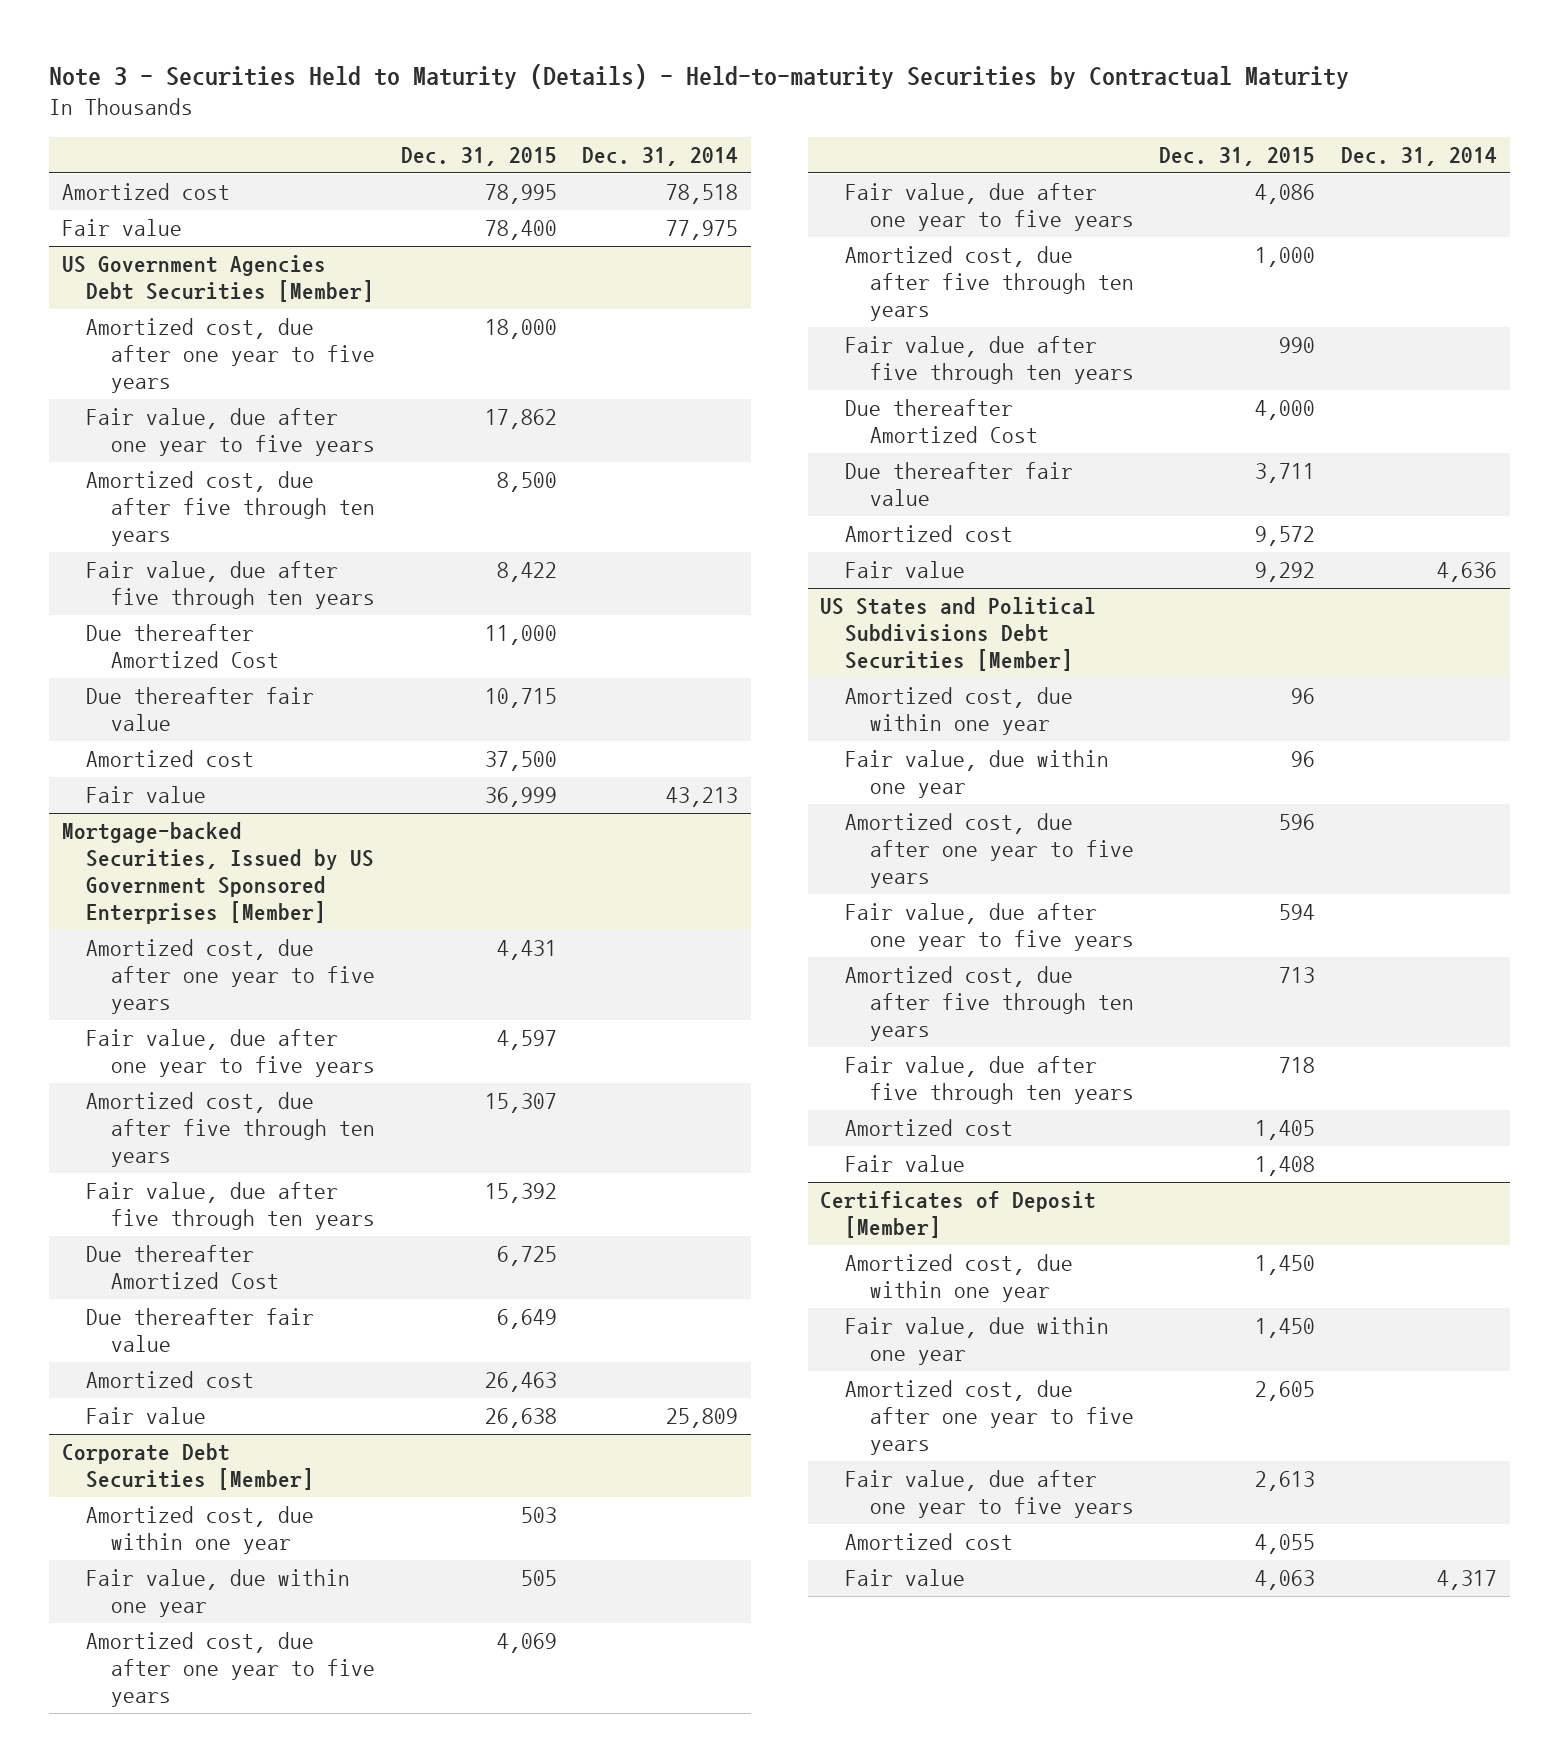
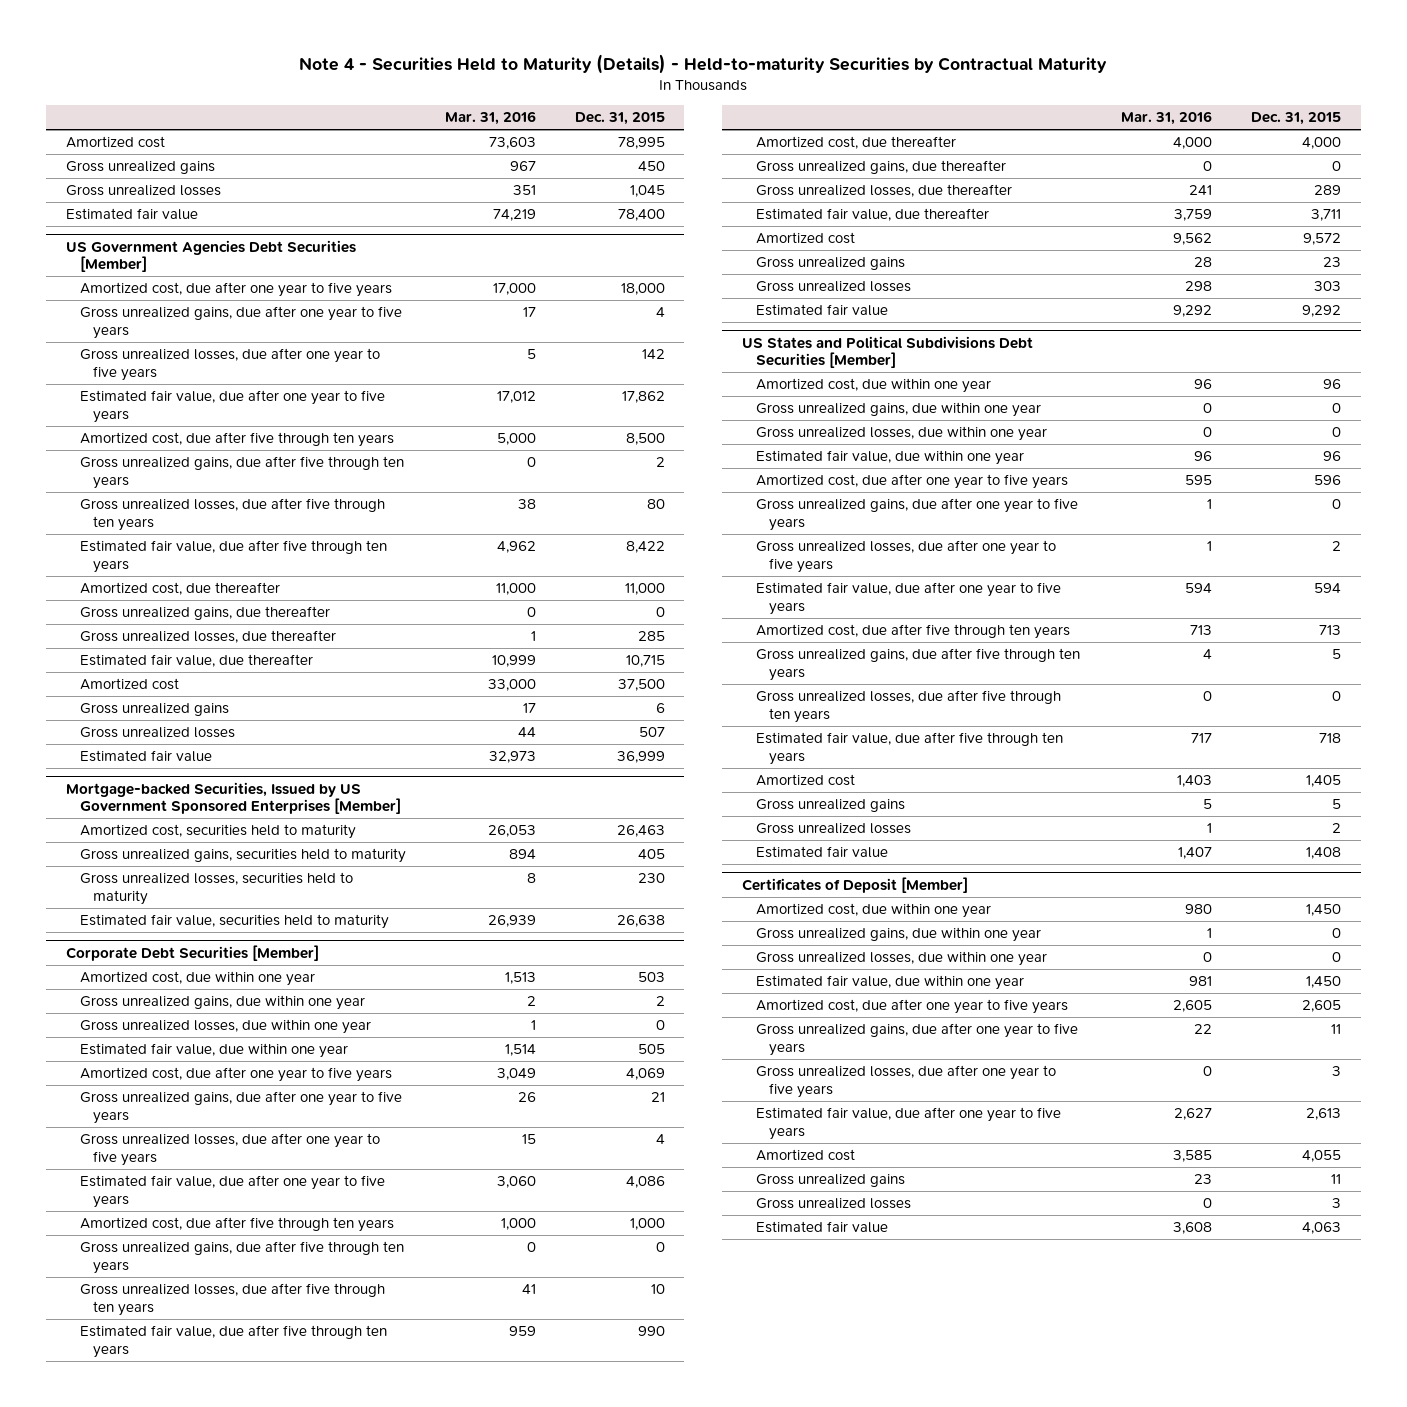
[48,63,1349,89] Note 3 - Securities Held to Maturity (Details) - Held-to-maturity Securities by Contractual Maturity -> [299,53,1108,74] Note 4 - Securities Held to Maturity (Details) - Held-to-maturity Securities by Contractual Maturity
[582,147,739,167] Dec. 31, 2014 -> none
none -> [444,111,536,126] Mar. 31, 2016
none -> [65,161,215,175] Gross unrealized gains
none -> [65,185,221,197] Gross unrealized losses
[61,219,182,237] Fair value -> [65,208,198,221] Estimated fair value
none -> [79,306,402,339] Gross unrealized gains, due after one year to five years
none -> [79,348,380,381] Gross unrealized losses, due after one year to five years
[86,408,376,457] Fair value, due after one year to five years -> [79,390,385,423] Estimated fair value, due after one year to five years
none -> [79,456,404,489] Gross unrealized gains, due after five through ten years
none -> [79,498,385,531] Gross unrealized losses, due after five through ten years
[86,561,376,610] Fair value, due after five through ten years -> [79,540,387,573] Estimated fair value, due after five through ten years
[86,624,280,669] Due thereafter Amortized Cost -> [79,582,280,596] Amortized cost, due thereafter
none -> [79,606,330,621] Gross unrealized gains, due thereafter
none -> [79,630,336,644] Gross unrealized losses, due thereafter
[86,687,315,732] Due thereafter fair value -> [79,654,313,668] Estimated fair value, due thereafter
none -> [79,703,229,717] Gross unrealized gains
none -> [79,727,235,739] Gross unrealized losses
[86,786,207,804] Fair value -> [79,750,212,763] Estimated fair value
[86,939,376,1015] Amortized cost, due after one year to five years -> none
[86,1029,376,1078] Fair value, due after one year to five years -> none
[86,1092,376,1168] Amortized cost, due after five through ten years -> none
[86,1182,376,1231] Fair value, due after five through ten years -> none
[86,1245,280,1290] Due thereafter Amortized Cost -> none
[86,1308,315,1353] Due thereafter fair value -> none
[86,1371,255,1389] Amortized cost -> [79,824,356,840] Amortized cost, securities held to maturity
none -> [79,848,406,864] Gross unrealized gains, securities held to maturity
none -> [79,872,353,905] Gross unrealized losses, securities held to maturity
[86,1407,207,1425] Fair value -> [79,914,389,930] Estimated fair value, securities held to maturity
none -> [79,995,365,1011] Gross unrealized gains, due within one year
none -> [79,1019,371,1035] Gross unrealized losses, due within one year
[86,1569,351,1618] Fair value, due within one year -> [79,1043,348,1059] Estimated fair value, due within one year
none -> [79,1091,402,1124] Gross unrealized gains, due after one year to five years
none -> [79,1133,380,1166] Gross unrealized losses, due after one year to five years
[845,183,1134,232] Fair value, due after one year to five years -> [79,1175,385,1208] Estimated fair value, due after one year to five years
none -> [79,1241,404,1274] Gross unrealized gains, due after five through ten years
none -> [79,1283,385,1316] Gross unrealized losses, due after five through ten years
[845,336,1134,385] Fair value, due after five through ten years -> [79,1325,387,1358] Estimated fair value, due after five through ten years
[845,399,1038,444] Due thereafter Amortized Cost -> [755,136,956,150] Amortized cost, due thereafter
none -> [755,160,1006,175] Gross unrealized gains, due thereafter
none -> [755,184,1012,198] Gross unrealized losses, due thereafter
[845,462,1074,507] Due thereafter fair value -> [755,208,989,222] Estimated fair value, due thereafter
none -> [755,257,905,271] Gross unrealized gains
none -> [755,281,911,293] Gross unrealized losses
[845,561,966,579] Fair value -> [755,304,888,317] Estimated fair value
none -> [755,402,1041,418] Gross unrealized gains, due within one year
none -> [755,426,1047,442] Gross unrealized losses, due within one year
[845,750,1110,799] Fair value, due within one year -> [755,450,1024,466] Estimated fair value, due within one year
none -> [755,498,1078,531] Gross unrealized gains, due after one year to five years
none -> [755,540,1056,573] Gross unrealized losses, due after one year to five years
[845,903,1134,952] Fair value, due after one year to five years -> [755,582,1061,615] Estimated fair value, due after one year to five years
none -> [755,648,1080,681] Gross unrealized gains, due after five through ten years
none -> [755,690,1061,723] Gross unrealized losses, due after five through ten years
[845,1056,1134,1105] Fair value, due after five through ten years -> [755,732,1063,765] Estimated fair value, due after five through ten years
none -> [755,799,905,813] Gross unrealized gains
none -> [755,823,911,835] Gross unrealized losses
[845,1155,966,1173] Fair value -> [755,846,888,859] Estimated fair value
none -> [755,927,1041,943] Gross unrealized gains, due within one year
none -> [755,951,1047,967] Gross unrealized losses, due within one year
[845,1317,1110,1366] Fair value, due within one year -> [755,975,1024,991] Estimated fair value, due within one year
none -> [755,1023,1078,1056] Gross unrealized gains, due after one year to five years
none -> [755,1065,1056,1098] Gross unrealized losses, due after one year to five years
[845,1470,1134,1519] Fair value, due after one year to five years -> [755,1107,1061,1140] Estimated fair value, due after one year to five years
none -> [755,1174,905,1188] Gross unrealized gains
none -> [755,1198,911,1210] Gross unrealized losses
[845,1569,966,1587] Fair value -> [755,1221,888,1234] Estimated fair value

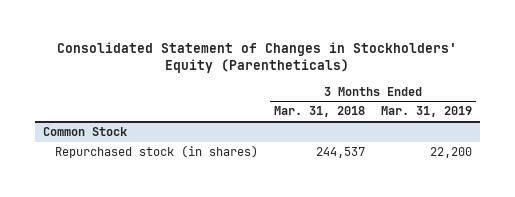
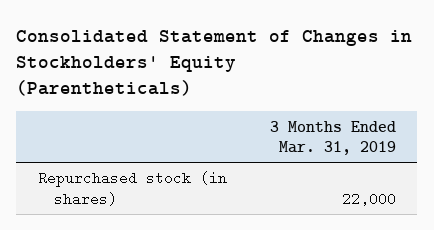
[273,106,365,118] Mar. 31, 2018 -> none
[43,126,128,136] Common Stock -> none
[429,146,472,158] 22,200 -> [341,191,396,206] 22,000

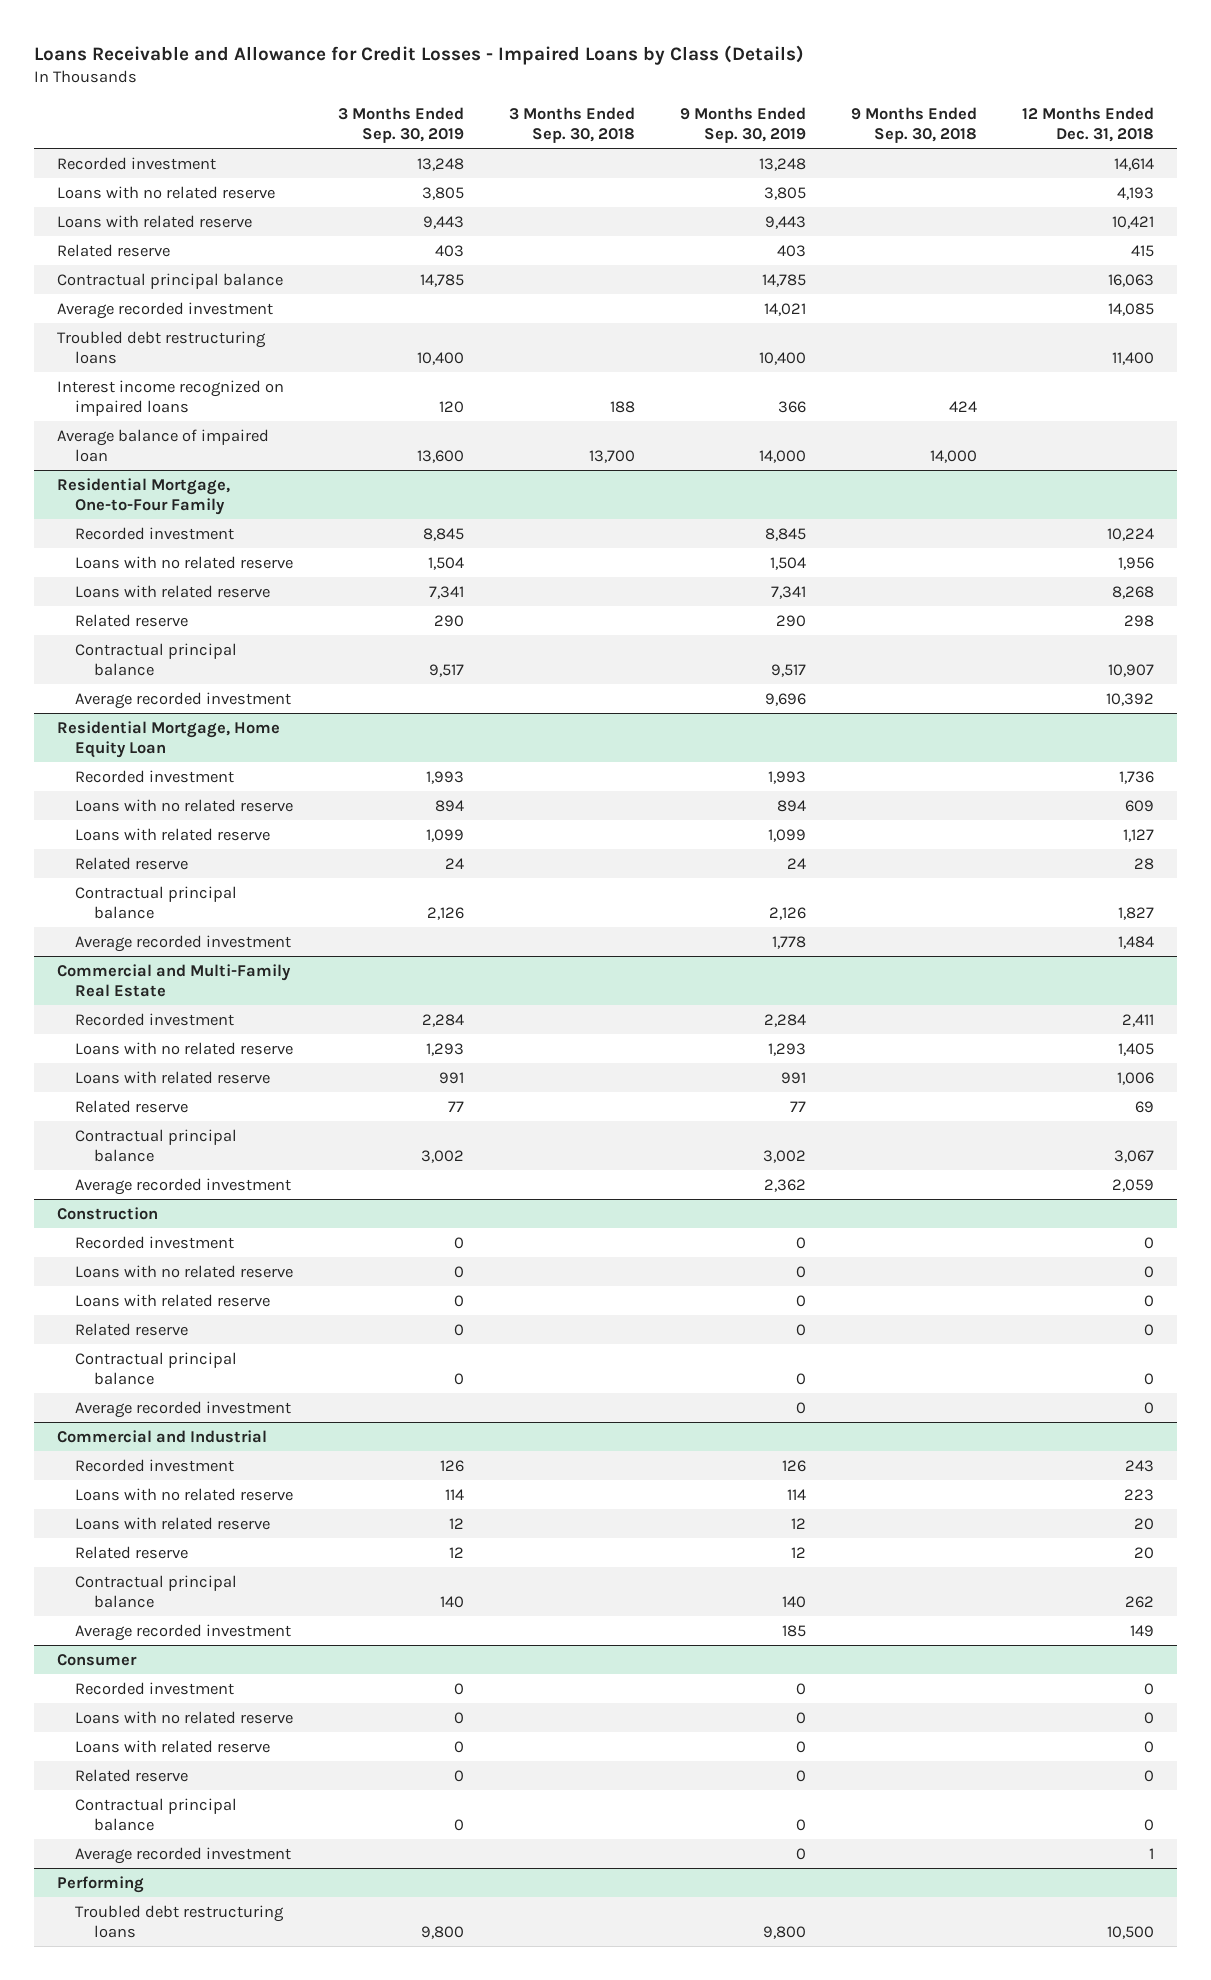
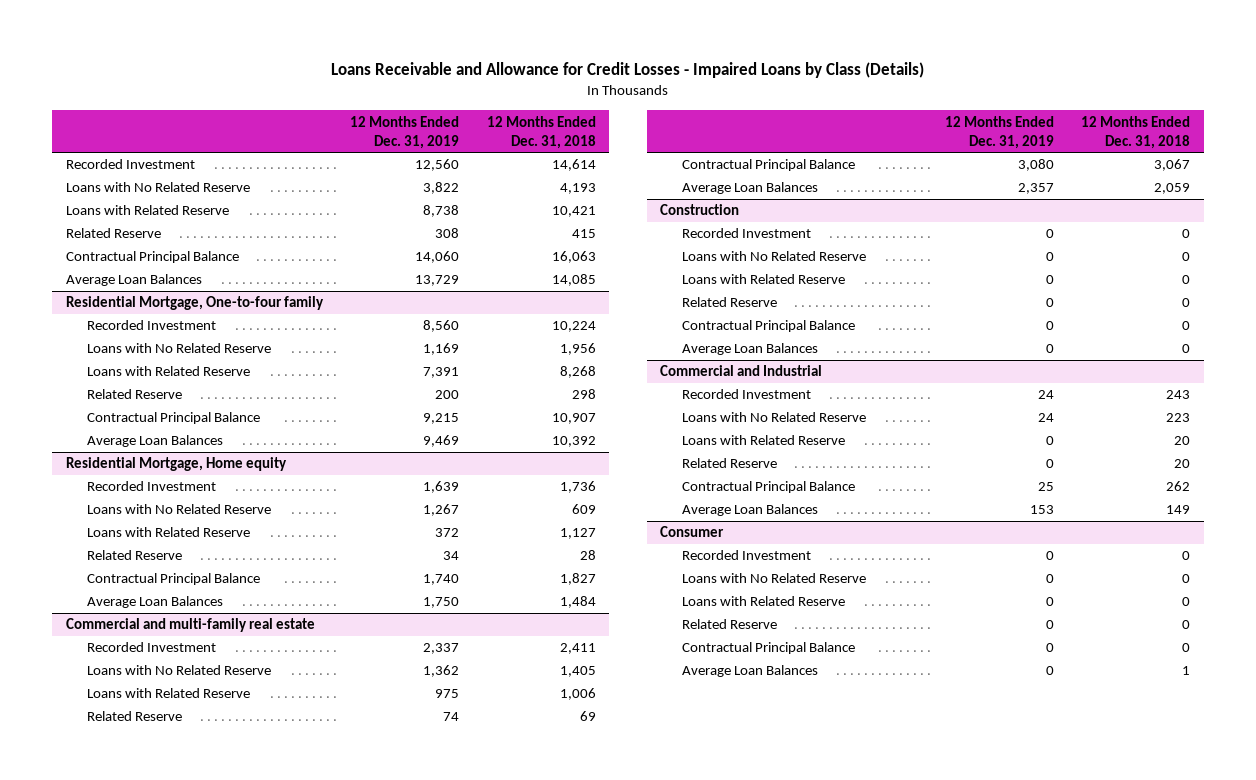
[338,106,465,143] 3 Months Ended Sep. 30, 2019 -> none
[509,106,636,143] 3 Months Ended Sep. 30, 2018 -> none
[680,106,807,143] 9 Months Ended Sep. 30, 2019 -> none
[851,106,978,143] 9 Months Ended Sep. 30, 2018 -> none
none -> [350,115,460,149] 12 Months Ended Dec. 31, 2019
[56,330,266,364] Troubled debt restructuring loans -> none
[56,379,284,416] Interest income recognized on impaired loans -> none
[56,428,269,462] Average balance of impaired loan -> none
[56,156,216,170] Recorded investment -> [65,159,195,170] Recorded Investment
[56,185,275,199] Loans with no related reserve -> [65,182,250,193] Loans with No Related Reserve
[56,214,252,228] Loans with related reserve -> [65,205,229,216] Loans with Related Reserve
[56,243,170,257] Related reserve -> [65,228,161,239] Related Reserve
[56,272,283,289] Contractual principal balance -> [65,251,239,264] Contractual Principal Balance
[56,301,273,319] Average recorded investment -> [65,274,202,287] Average Loan Balances
[56,477,230,515] Residential Mortgage, One-to-Four Family -> [65,296,324,311] Residential Mortgage, One-to-four family
[75,526,235,540] Recorded investment -> [87,320,217,331] Recorded Investment
[75,555,294,569] Loans with no related reserve -> [87,343,272,354] Loans with No Related Reserve
[75,584,271,598] Loans with related reserve -> [87,366,251,377] Loans with Related Reserve
[75,613,189,627] Related reserve -> [87,389,183,400] Related Reserve
[75,642,238,676] Contractual principal balance -> [87,412,261,425] Contractual Principal Balance
[75,691,292,709] Average recorded investment -> [87,435,224,448] Average Loan Balances
[56,720,280,758] Residential Mortgage, Home Equity Loan -> [65,457,287,472] Residential Mortgage, Home equity
[75,769,235,783] Recorded investment -> [87,481,217,492] Recorded Investment
[75,798,294,812] Loans with no related reserve -> [87,504,272,515] Loans with No Related Reserve
[75,827,271,841] Loans with related reserve -> [87,527,251,538] Loans with Related Reserve
[75,856,189,870] Related reserve -> [87,550,183,561] Related Reserve
[75,885,238,919] Contractual principal balance -> [87,573,261,586] Contractual Principal Balance
[75,934,292,952] Average recorded investment -> [87,596,224,609] Average Loan Balances
[56,963,291,997] Commercial and Multi-Family Real Estate -> [65,618,315,633] Commercial and multi-family real estate
[75,1012,235,1026] Recorded investment -> [87,642,217,653] Recorded Investment
[75,1041,294,1055] Loans with no related reserve -> [87,665,272,676] Loans with No Related Reserve
[75,1070,271,1084] Loans with related reserve -> [87,688,251,699] Loans with Related Reserve
[75,1099,189,1113] Related reserve -> [87,711,183,722] Related Reserve
[75,1128,238,1162] Contractual principal balance -> [681,159,855,172] Contractual Principal Balance
[75,1177,292,1195] Average recorded investment -> [681,182,818,195] Average Loan Balances
[75,1235,235,1249] Recorded investment -> [681,228,811,239] Recorded Investment
[75,1264,294,1278] Loans with no related reserve -> [681,251,866,262] Loans with No Related Reserve
[75,1293,271,1307] Loans with related reserve -> [681,274,845,285] Loans with Related Reserve
[75,1322,189,1336] Related reserve -> [681,297,777,308] Related Reserve
[75,1351,238,1385] Contractual principal balance -> [681,320,855,333] Contractual Principal Balance
[75,1400,292,1418] Average recorded investment -> [681,343,818,356] Average Loan Balances
[75,1458,235,1472] Recorded investment -> [681,389,811,400] Recorded Investment
[75,1487,294,1501] Loans with no related reserve -> [681,412,866,423] Loans with No Related Reserve
[75,1516,271,1530] Loans with related reserve -> [681,435,845,446] Loans with Related Reserve
[75,1545,189,1559] Related reserve -> [681,458,777,469] Related Reserve
[75,1574,238,1608] Contractual principal balance -> [681,481,855,494] Contractual Principal Balance
[75,1623,292,1641] Average recorded investment -> [681,504,818,517] Average Loan Balances
[56,1875,144,1893] Performing -> none
[75,1904,285,1938] Troubled debt restructuring loans -> none
[75,1681,235,1695] Recorded investment -> [681,550,811,561] Recorded Investment
[75,1710,294,1724] Loans with no related reserve -> [681,573,866,584] Loans with No Related Reserve
[75,1739,271,1753] Loans with related reserve -> [681,596,845,607] Loans with Related Reserve
[75,1768,189,1782] Related reserve -> [681,619,777,630] Related Reserve
[75,1797,238,1831] Contractual principal balance -> [681,642,855,655] Contractual Principal Balance
[75,1846,292,1864] Average recorded investment -> [681,665,818,678] Average Loan Balances

